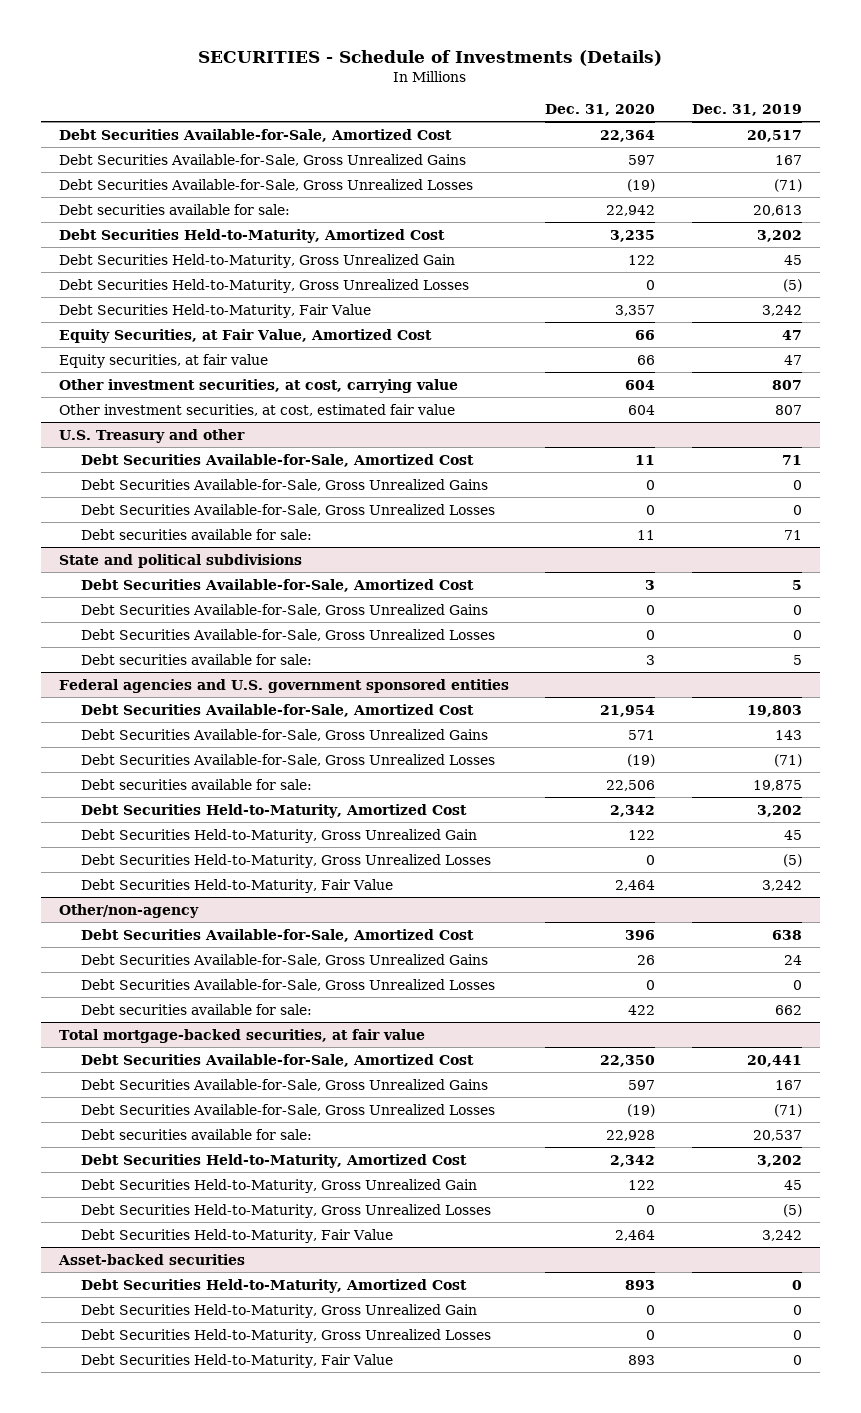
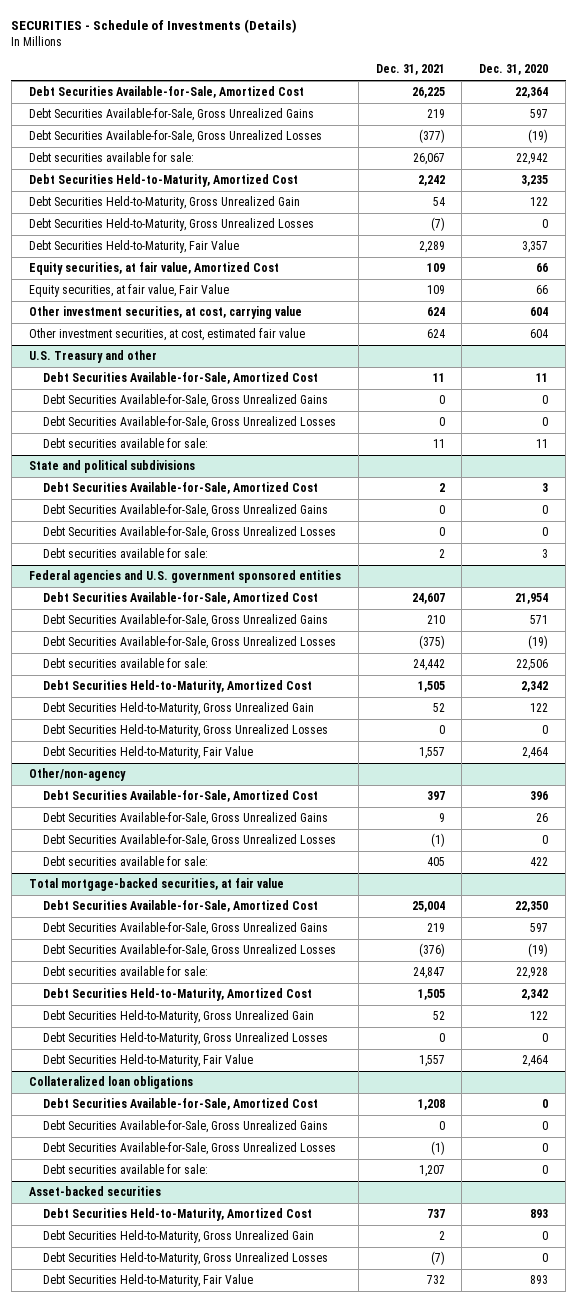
[691,103,802,116] Dec. 31, 2019 -> none
none -> [375,64,445,76] Dec. 31, 2021
[58,328,432,343] Equity Securities, at Fair Value, Amortized Cost -> [28,262,279,276] Equity securities, at fair value, Amortized Cost
[58,353,268,368] Equity securities, at fair value -> [28,284,229,298] Equity securities, at fair value, Fair Value
none -> [28,1076,193,1090] Collateralized loan obligations
none -> [43,1098,319,1111] Debt Securities Available-for-Sale, Amortized Cost
none -> [43,1120,329,1134] Debt Securities Available-for-Sale, Gross Unrealized Gains
none -> [43,1142,337,1156] Debt Securities Available-for-Sale, Gross Unrealized Losses
none -> [43,1164,209,1175] Debt securities available for sale:

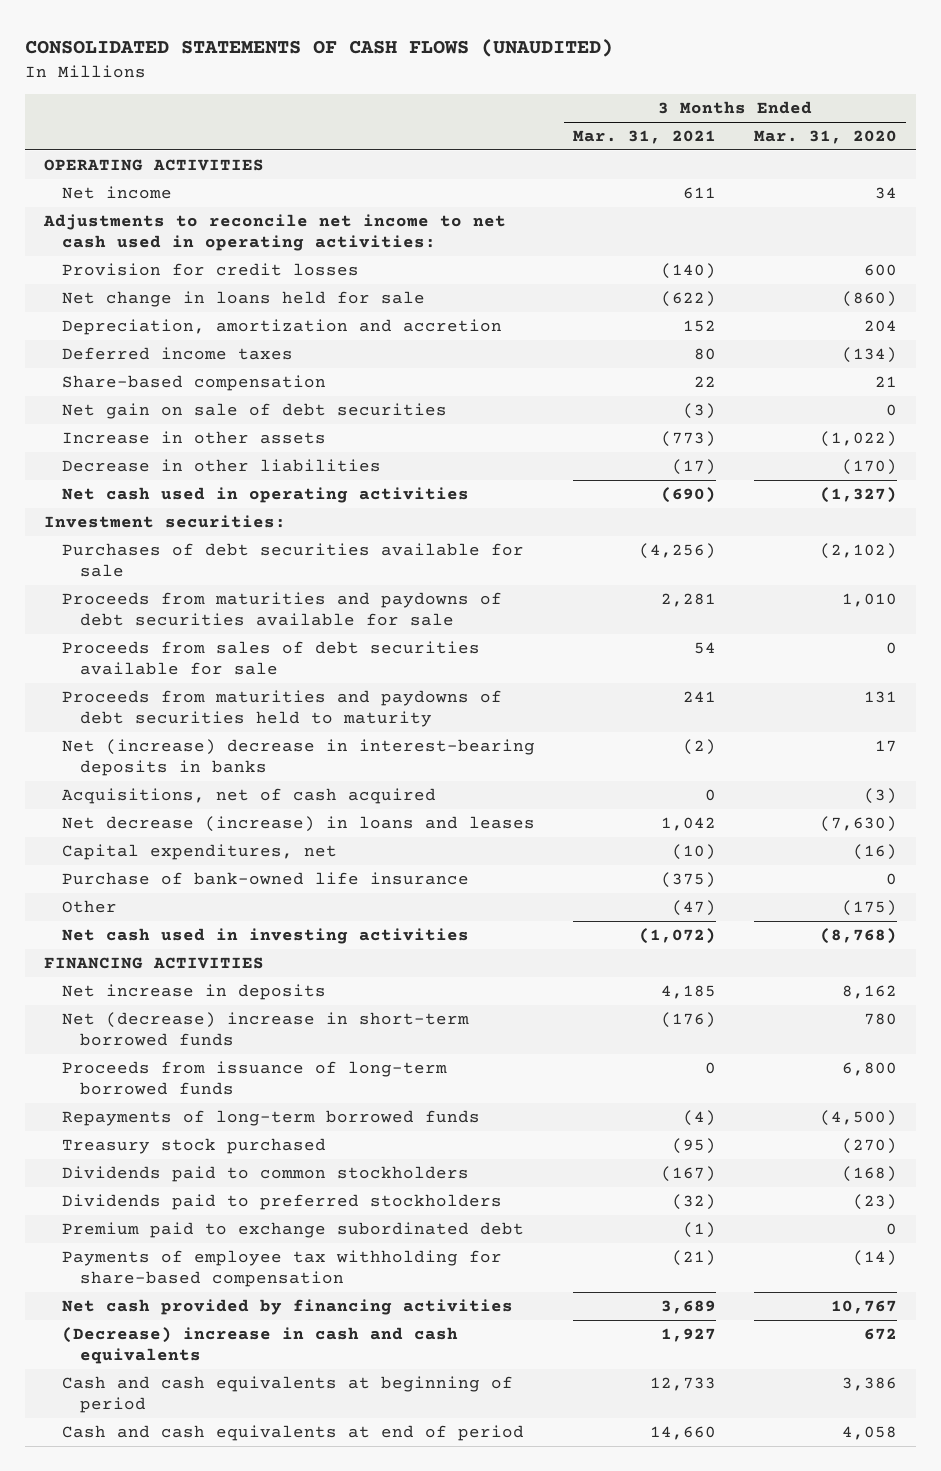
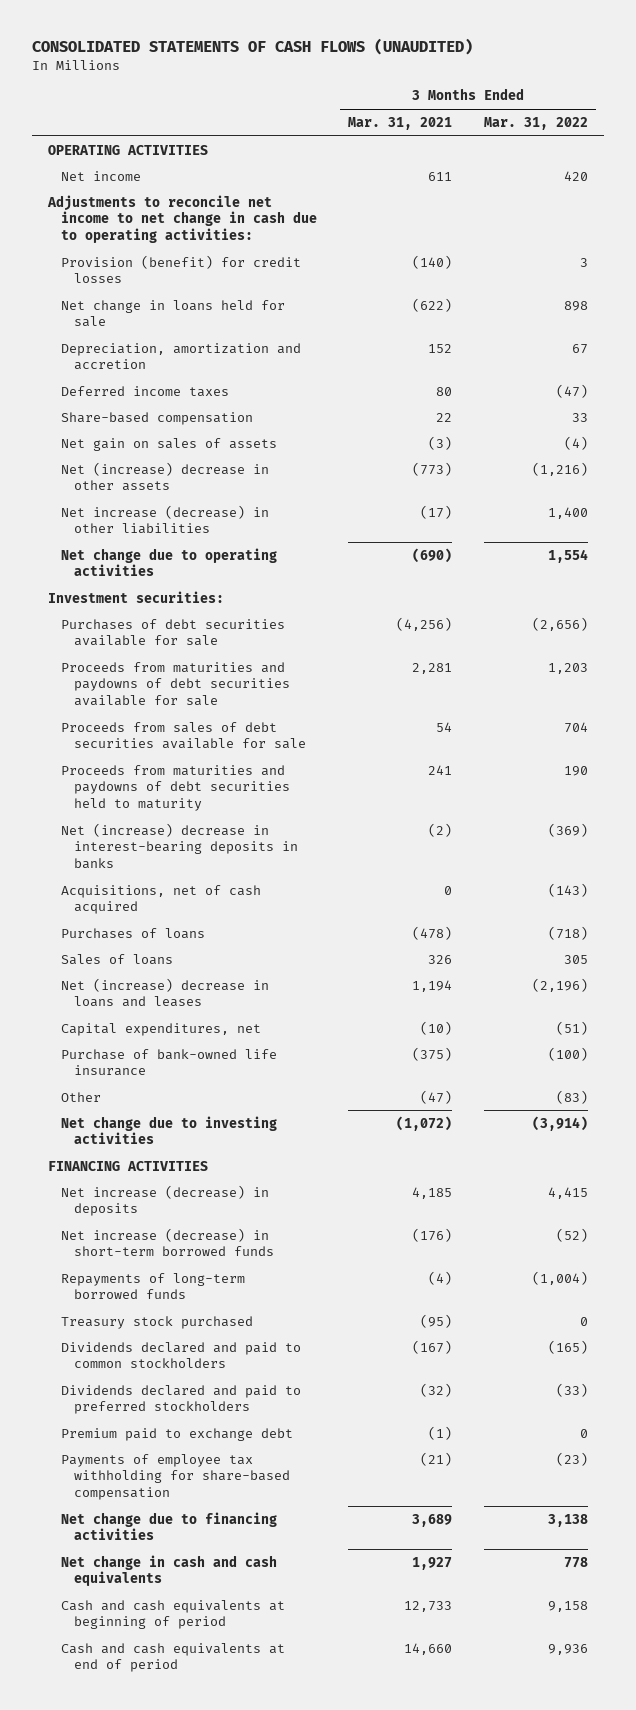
[753,130,897,145] Mar. 31, 2020 -> none
none -> [483,116,588,130] Mar. 31, 2022
[43,214,507,252] Adjustments to reconcile net income to net cash used in operating activities: -> [47,194,317,243] Adjustments to reconcile net income to net change in cash due to operating activities:
[62,263,360,277] Provision for credit losses -> [60,254,301,284] Provision (benefit) for credit losses
[62,403,448,420] Net gain on sale of debt securities -> [60,437,277,451] Net gain on sales of assets
[62,431,327,445] Increase in other assets -> [60,461,269,492] Net (increase) decrease in other assets
[62,459,382,473] Decrease in other liabilities -> [60,504,269,535] Net increase (decrease) in other liabilities
[62,487,470,504] Net cash used in operating activities -> [60,547,277,577] Net change due to operating activities
none -> [60,927,205,939] Purchases of loans
none -> [60,953,173,965] Sales of loans
[62,816,536,833] Net decrease (increase) in loans and leases -> [60,977,269,1008] Net (increase) decrease in loans and leases
[661,817,717,832] 1,042 -> [412,979,453,992] 1,194
[62,928,470,945] Net cash used in investing activities -> [60,1115,277,1145] Net change due to investing activities
[62,1061,448,1096] Proceeds from issuance of long-term borrowed funds -> none
[62,984,327,1001] Net increase in deposits -> [60,1184,269,1217] Net increase (decrease) in deposits
[62,1012,470,1047] Net (decrease) increase in short-term borrowed funds -> [60,1227,274,1257] Net increase (decrease) in short-term borrowed funds
[62,1166,470,1183] Dividends paid to common stockholders -> [60,1341,301,1369] Dividends declared and paid to common stockholders
[62,1194,503,1211] Dividends paid to preferred stockholders -> [60,1384,301,1415] Dividends declared and paid to preferred stockholders
[62,1222,525,1239] Premium paid to exchange subordinated debt -> [60,1427,293,1441] Premium paid to exchange debt
[62,1299,514,1316] Net cash provided by financing activities -> [60,1511,277,1541] Net change due to financing activities
[62,1327,459,1365] (Decrease) increase in cash and cash equivalents -> [60,1554,277,1587] Net change in cash and cash equivalents

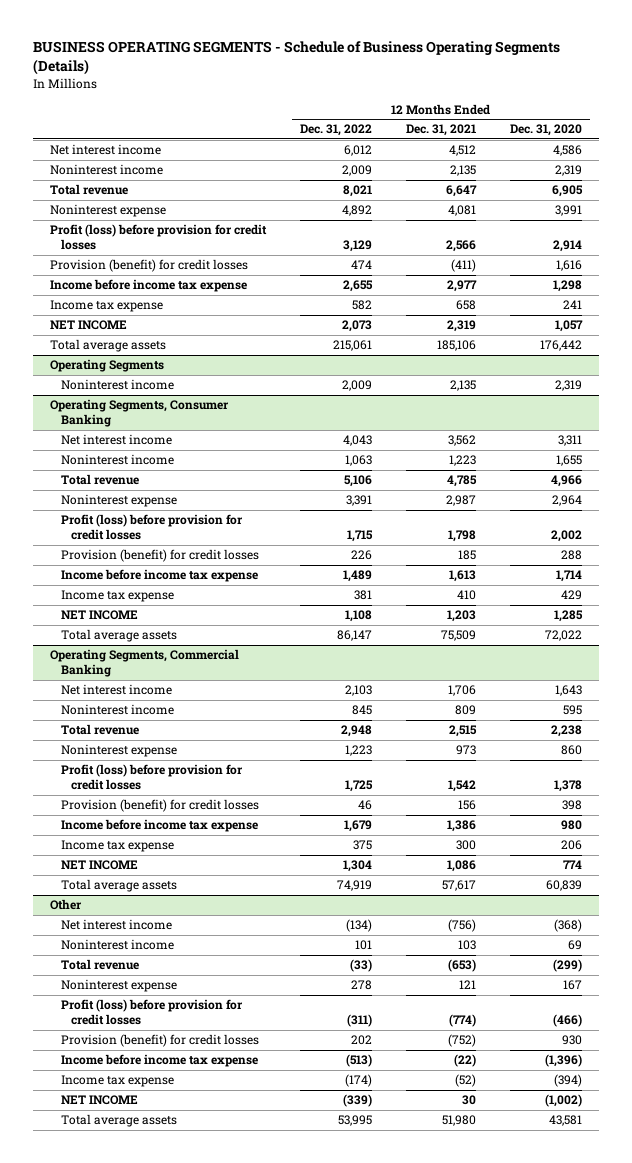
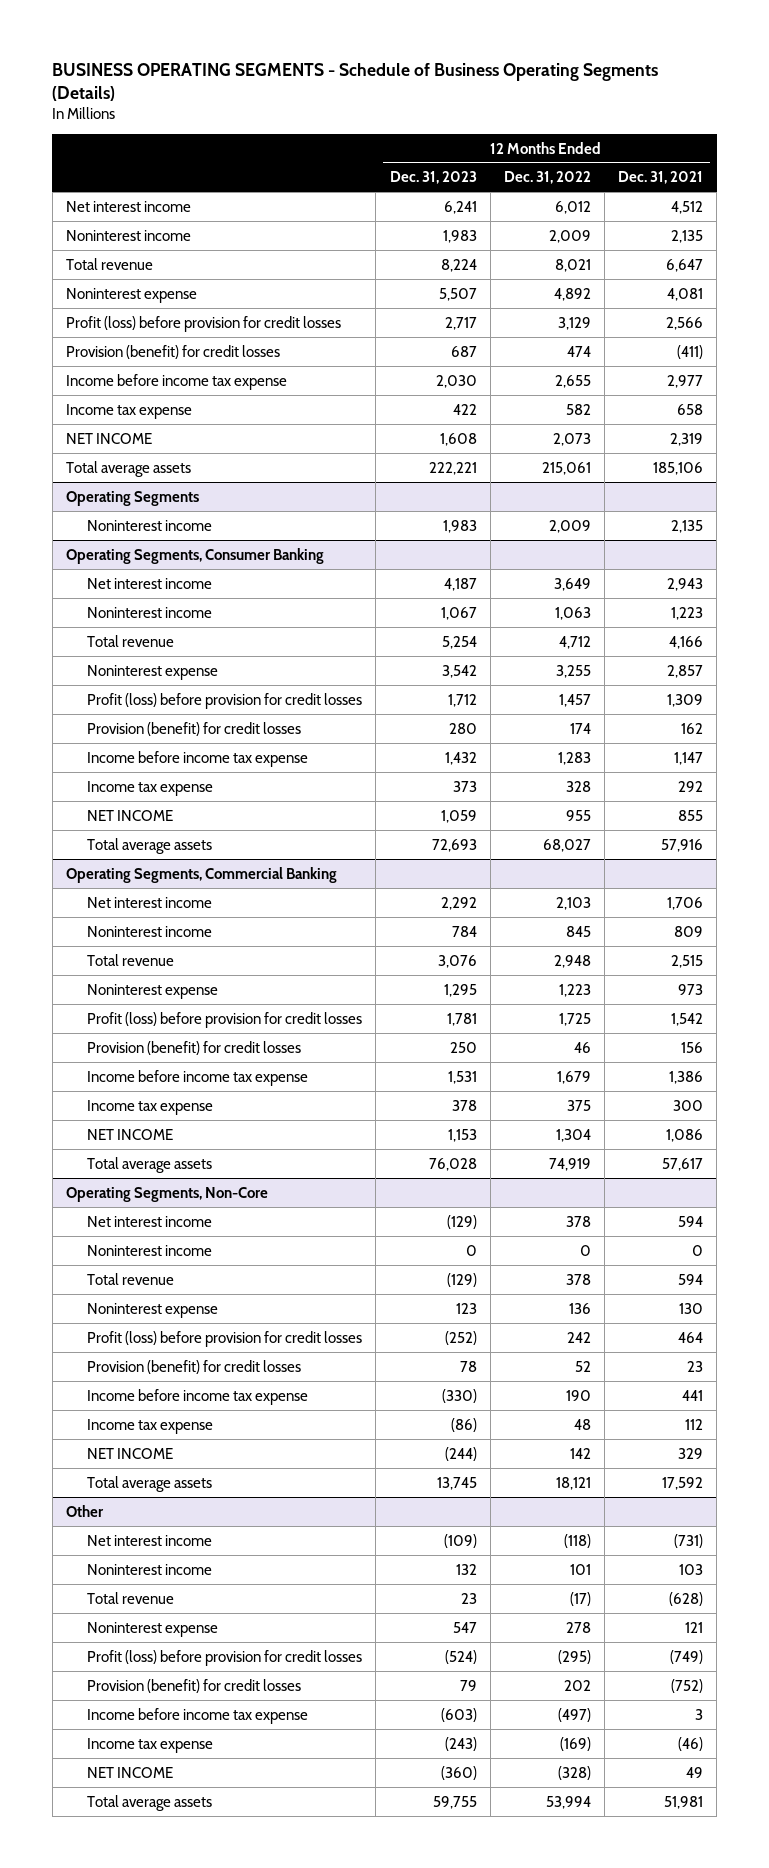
[509,124,582,137] Dec. 31, 2020 -> none
none -> [389,171,477,185] Dec. 31, 2023
[343,435,373,447] 4,043 -> [553,577,591,591] 3,649
[448,435,477,447] 3,562 -> [667,577,704,591] 2,943
[344,475,373,488] 5,106 -> [558,635,591,649] 4,712
[447,475,478,488] 4,785 -> [669,635,704,649] 4,166
[346,495,373,507] 3,391 -> [555,664,591,678] 3,255
[446,495,477,507] 2,987 -> [667,664,704,678] 2,857
[347,530,374,543] 1,715 -> [558,693,591,707] 1,457
[448,530,477,543] 1,798 -> [667,693,704,707] 1,309
[351,550,373,561] 226 -> [569,722,591,734] 174
[458,550,477,561] 185 -> [681,722,704,734] 162
[343,570,373,583] 1,489 -> [557,751,591,765] 1,283
[449,570,477,583] 1,613 -> [674,751,704,765] 1,147
[354,590,373,601] 381 -> [565,780,591,792] 328
[457,590,477,601] 410 -> [678,780,704,792] 292
[345,610,373,623] 1,108 -> [565,809,591,821] 955
[447,610,477,623] 1,203 -> [678,809,704,821] 855
[337,630,373,642] 86,147 -> [542,838,591,852] 68,027
[441,630,477,642] 75,509 -> [661,838,704,852] 57,916
none -> [65,1186,268,1202] Operating Segments, Non-Core
none -> [87,1215,213,1227] Net interest income
none -> [87,1244,213,1256] Noninterest income
none -> [87,1272,175,1285] Total revenue
none -> [87,1302,219,1318] Noninterest expense
none -> [87,1330,363,1347] Profit (loss) before provision for credit losses
none -> [87,1359,302,1374] Provision (benefit) for credit losses
none -> [87,1388,309,1405] Income before income tax expense
none -> [87,1418,214,1434] Income tax expense
none -> [87,1447,174,1459] NET INCOME
none -> [87,1475,213,1492] Total average assets
[346,919,373,933] (134) -> [563,1533,591,1548] (118)
[448,919,477,933] (756) -> [674,1533,704,1548] (731)
[350,959,373,973] (33) -> [569,1591,591,1606] (17)
[448,959,477,973] (653) -> [669,1591,704,1606] (628)
[347,1014,373,1028] (311) -> [557,1649,591,1664] (295)
[449,1014,477,1028] (774) -> [670,1649,704,1664] (749)
[346,1054,373,1068] (513) -> [557,1707,591,1722] (497)
[454,1054,477,1068] (22) -> [695,1708,704,1720] 3
[345,1074,373,1088] (174) -> [559,1736,591,1751] (169)
[455,1074,477,1088] (52) -> [678,1736,704,1751] (46)
[343,1094,373,1108] (339) -> [557,1765,591,1780] (328)
[462,1095,477,1106] 30 -> [686,1766,704,1778] 49
[338,1115,373,1127] 53,995 -> [545,1795,591,1809] 53,994
[442,1115,477,1127] 51,980 -> [664,1795,704,1809] 51,981

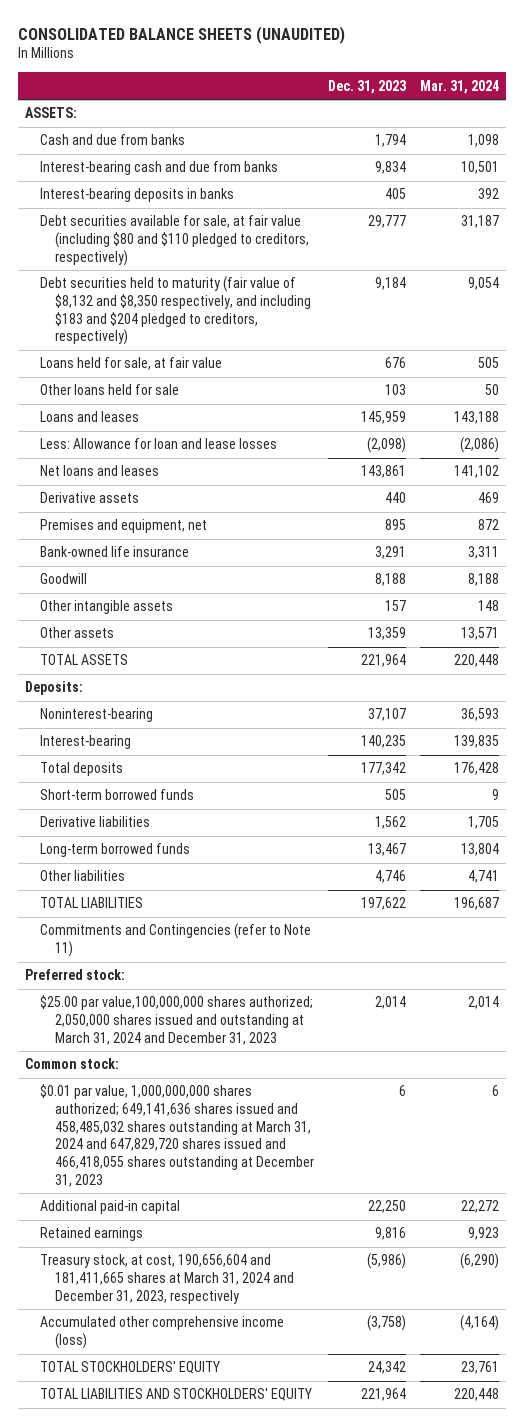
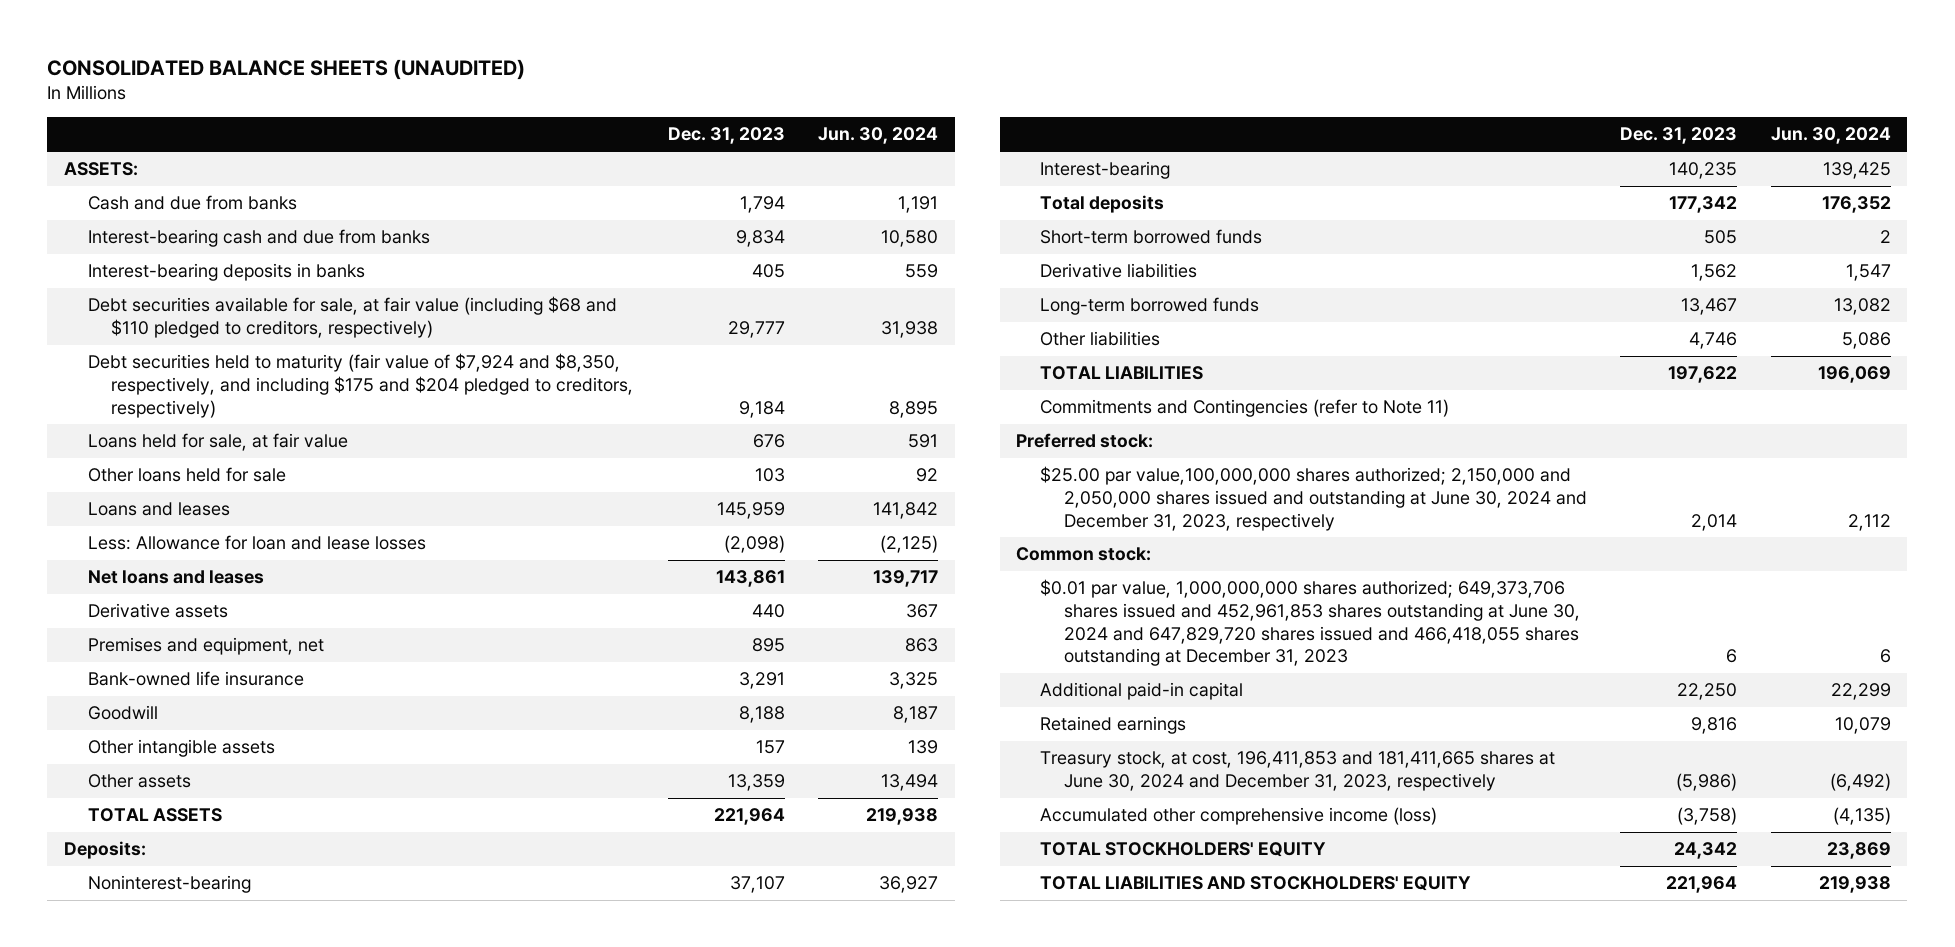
[420,79,500,94] Mar. 31, 2024 -> none
none -> [818,127,939,145] Jun. 30, 2024
[40,215,310,266] Debt securities available for sale, at fair value (including $80 and $110 pledged to creditors, respectively) -> [87,296,617,338] Debt securities available for sale, at fair value (including $68 and $110 pledged to creditors, respectively)
[40,276,312,346] Debt securities held to maturity (fair value of $8,132 and $8,350 respectively, and including $183 and $204 pledged to creditors, respectively) -> [87,353,634,418] Debt securities held to maturity (fair value of $7,924 and $8,350, respectively, and including $175 and $204 pledged to creditors, respectively)
[40,995,314,1045] $25.00 par value,100,000,000 shares authorized; 2,050,000 shares issued and outstanding at March 31, 2024 and December 31, 2023 -> [1040,466,1587,531] $25.00 par value,100,000,000 shares authorized; 2,150,000 and 2,050,000 shares issued and outstanding at June 30, 2024 and December 31, 2023, respectively
[40,1084,315,1187] $0.01 par value, 1,000,000,000 shares authorized; 649,141,636 shares issued and 458,485,032 shares outstanding at March 31, 2024 and 647,829,720 shares issued and 466,418,055 shares outstanding at December 31, 2023 -> [1040,579,1580,667] $0.01 par value, 1,000,000,000 shares authorized; 649,373,706 shares issued and 452,961,853 shares outstanding at June 30, 2024 and 647,829,720 shares issued and 466,418,055 shares outstanding at December 31, 2023
[40,1254,295,1304] Treasury stock, at cost, 190,656,604 and 181,411,665 shares at March 31, 2024 and December 31, 2023, respectively -> [1040,751,1556,791] Treasury stock, at cost, 196,411,853 and 181,411,665 shares at June 30, 2024 and December 31, 2023, respectively

